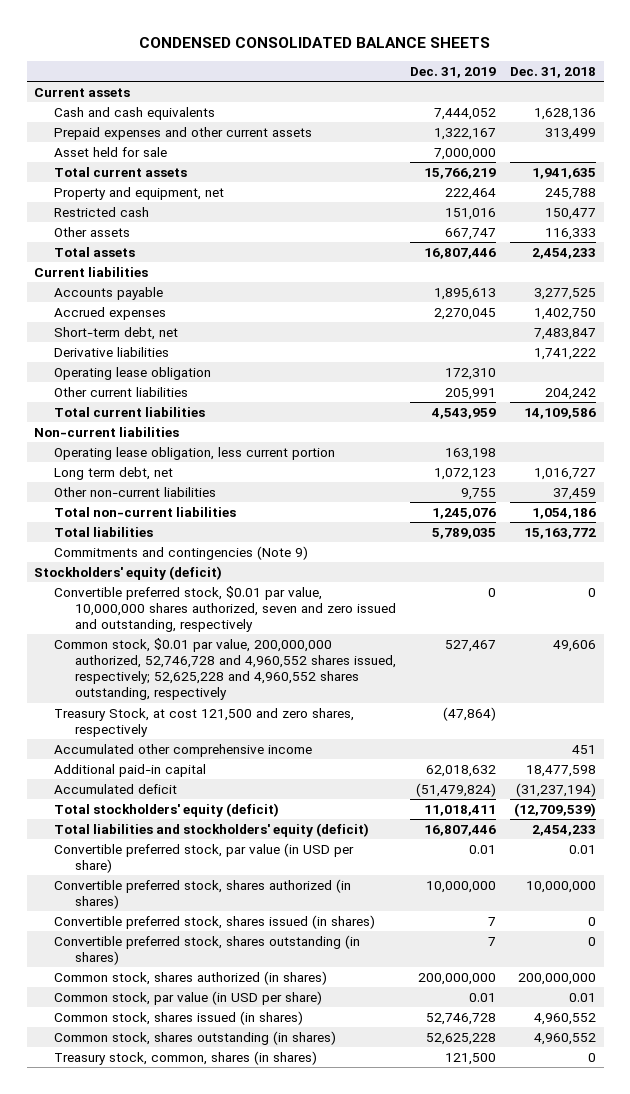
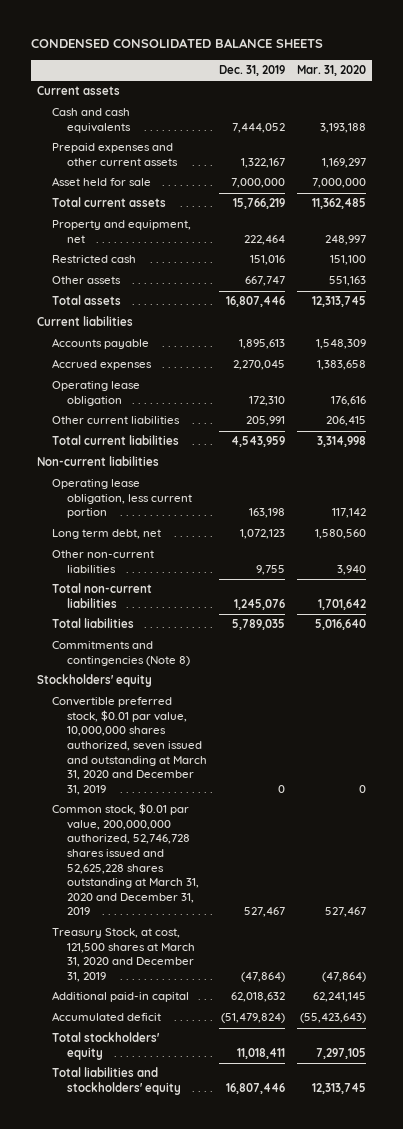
[510,67,597,79] Dec. 31, 2018 -> none
none -> [297,64,367,76] Mar. 31, 2020
[54,326,179,340] Short-term debt, net -> none
[54,346,170,357] Derivative liabilities -> none
[54,743,313,757] Accumulated other comprehensive income -> none
[54,545,309,560] Commitments and contingencies (Note 9) -> [51,641,190,666] Commitments and contingencies (Note 8)
[33,565,222,580] Stockholders' equity (deficit) -> [36,674,152,688] Stockholders' equity
[54,585,397,633] Convertible preferred stock, $0.01 par value, 10,000,000 shares authorized, seven and zero issued and outstanding, respectively -> [51,697,207,795] Convertible preferred stock, $0.01 par value, 10,000,000 shares authorized, seven issued and outstanding at March 31, 2020 and December 31, 2019
[54,637,397,701] Common stock, $0.01 par value, 200,000,000 authorized, 52,746,728 and 4,960,552 shares issued, respectively; 52,625,228 and 4,960,552 shares outstanding, respectively -> [51,803,199,916] Common stock, $0.01 par value, 200,000,000 authorized, 52,746,728 shares issued and 52,625,228 shares outstanding at March 31, 2020 and December 31, 2019
[54,707,355,738] Treasury Stock, at cost 121,500 and zero shares, respectively -> [51,928,195,983] Treasury Stock, at cost, 121,500 shares at March 31, 2020 and December 31, 2019
[54,842,355,874] Convertible preferred stock, par value (in USD per share) -> none
[54,878,352,910] Convertible preferred stock, shares authorized (in shares) -> none
[54,914,376,929] Convertible preferred stock, shares issued (in shares) -> none
[54,934,361,966] Convertible preferred stock, shares outstanding (in shares) -> none
[54,970,328,985] Common stock, shares authorized (in shares) -> none
[54,990,323,1005] Common stock, par value (in USD per share) -> none
[54,1010,304,1025] Common stock, shares issued (in shares) -> none
[54,1030,337,1045] Common stock, shares outstanding (in shares) -> none
[54,1050,318,1065] Treasury stock, common, shares (in shares) -> none
[54,802,280,817] Total stockholders' equity (deficit) -> [51,1032,160,1060] Total stockholders' equity
[54,822,370,837] Total liabilities and stockholders' equity (deficit) -> [51,1067,181,1095] Total liabilities and stockholders' equity

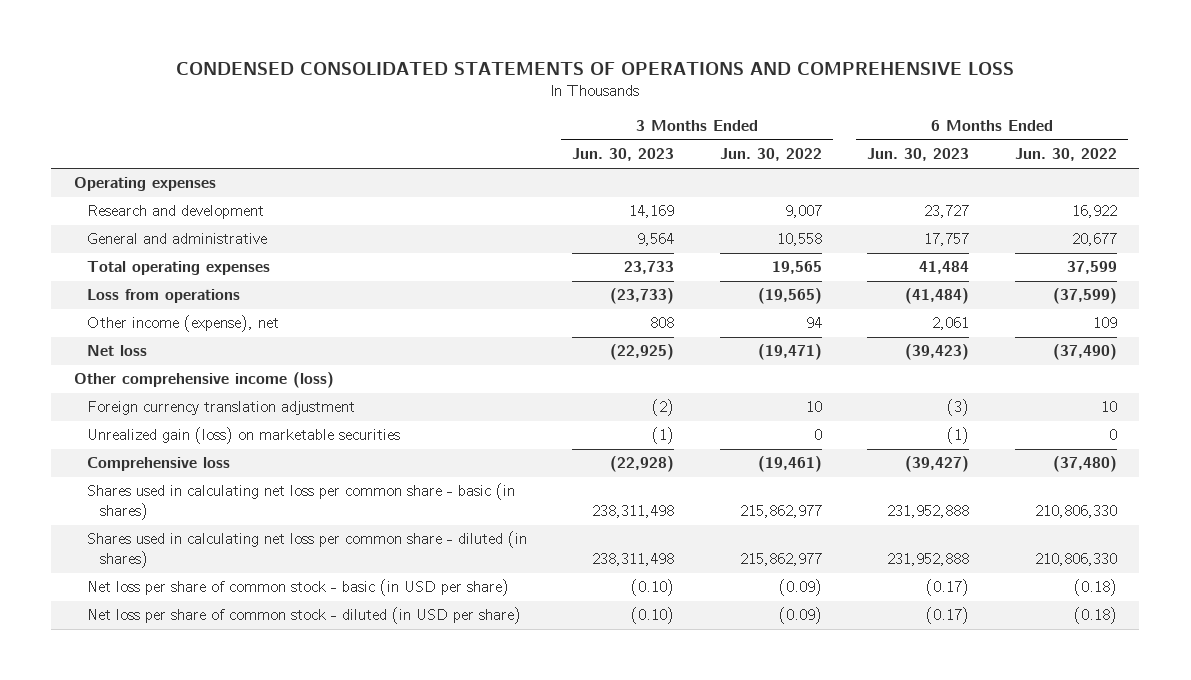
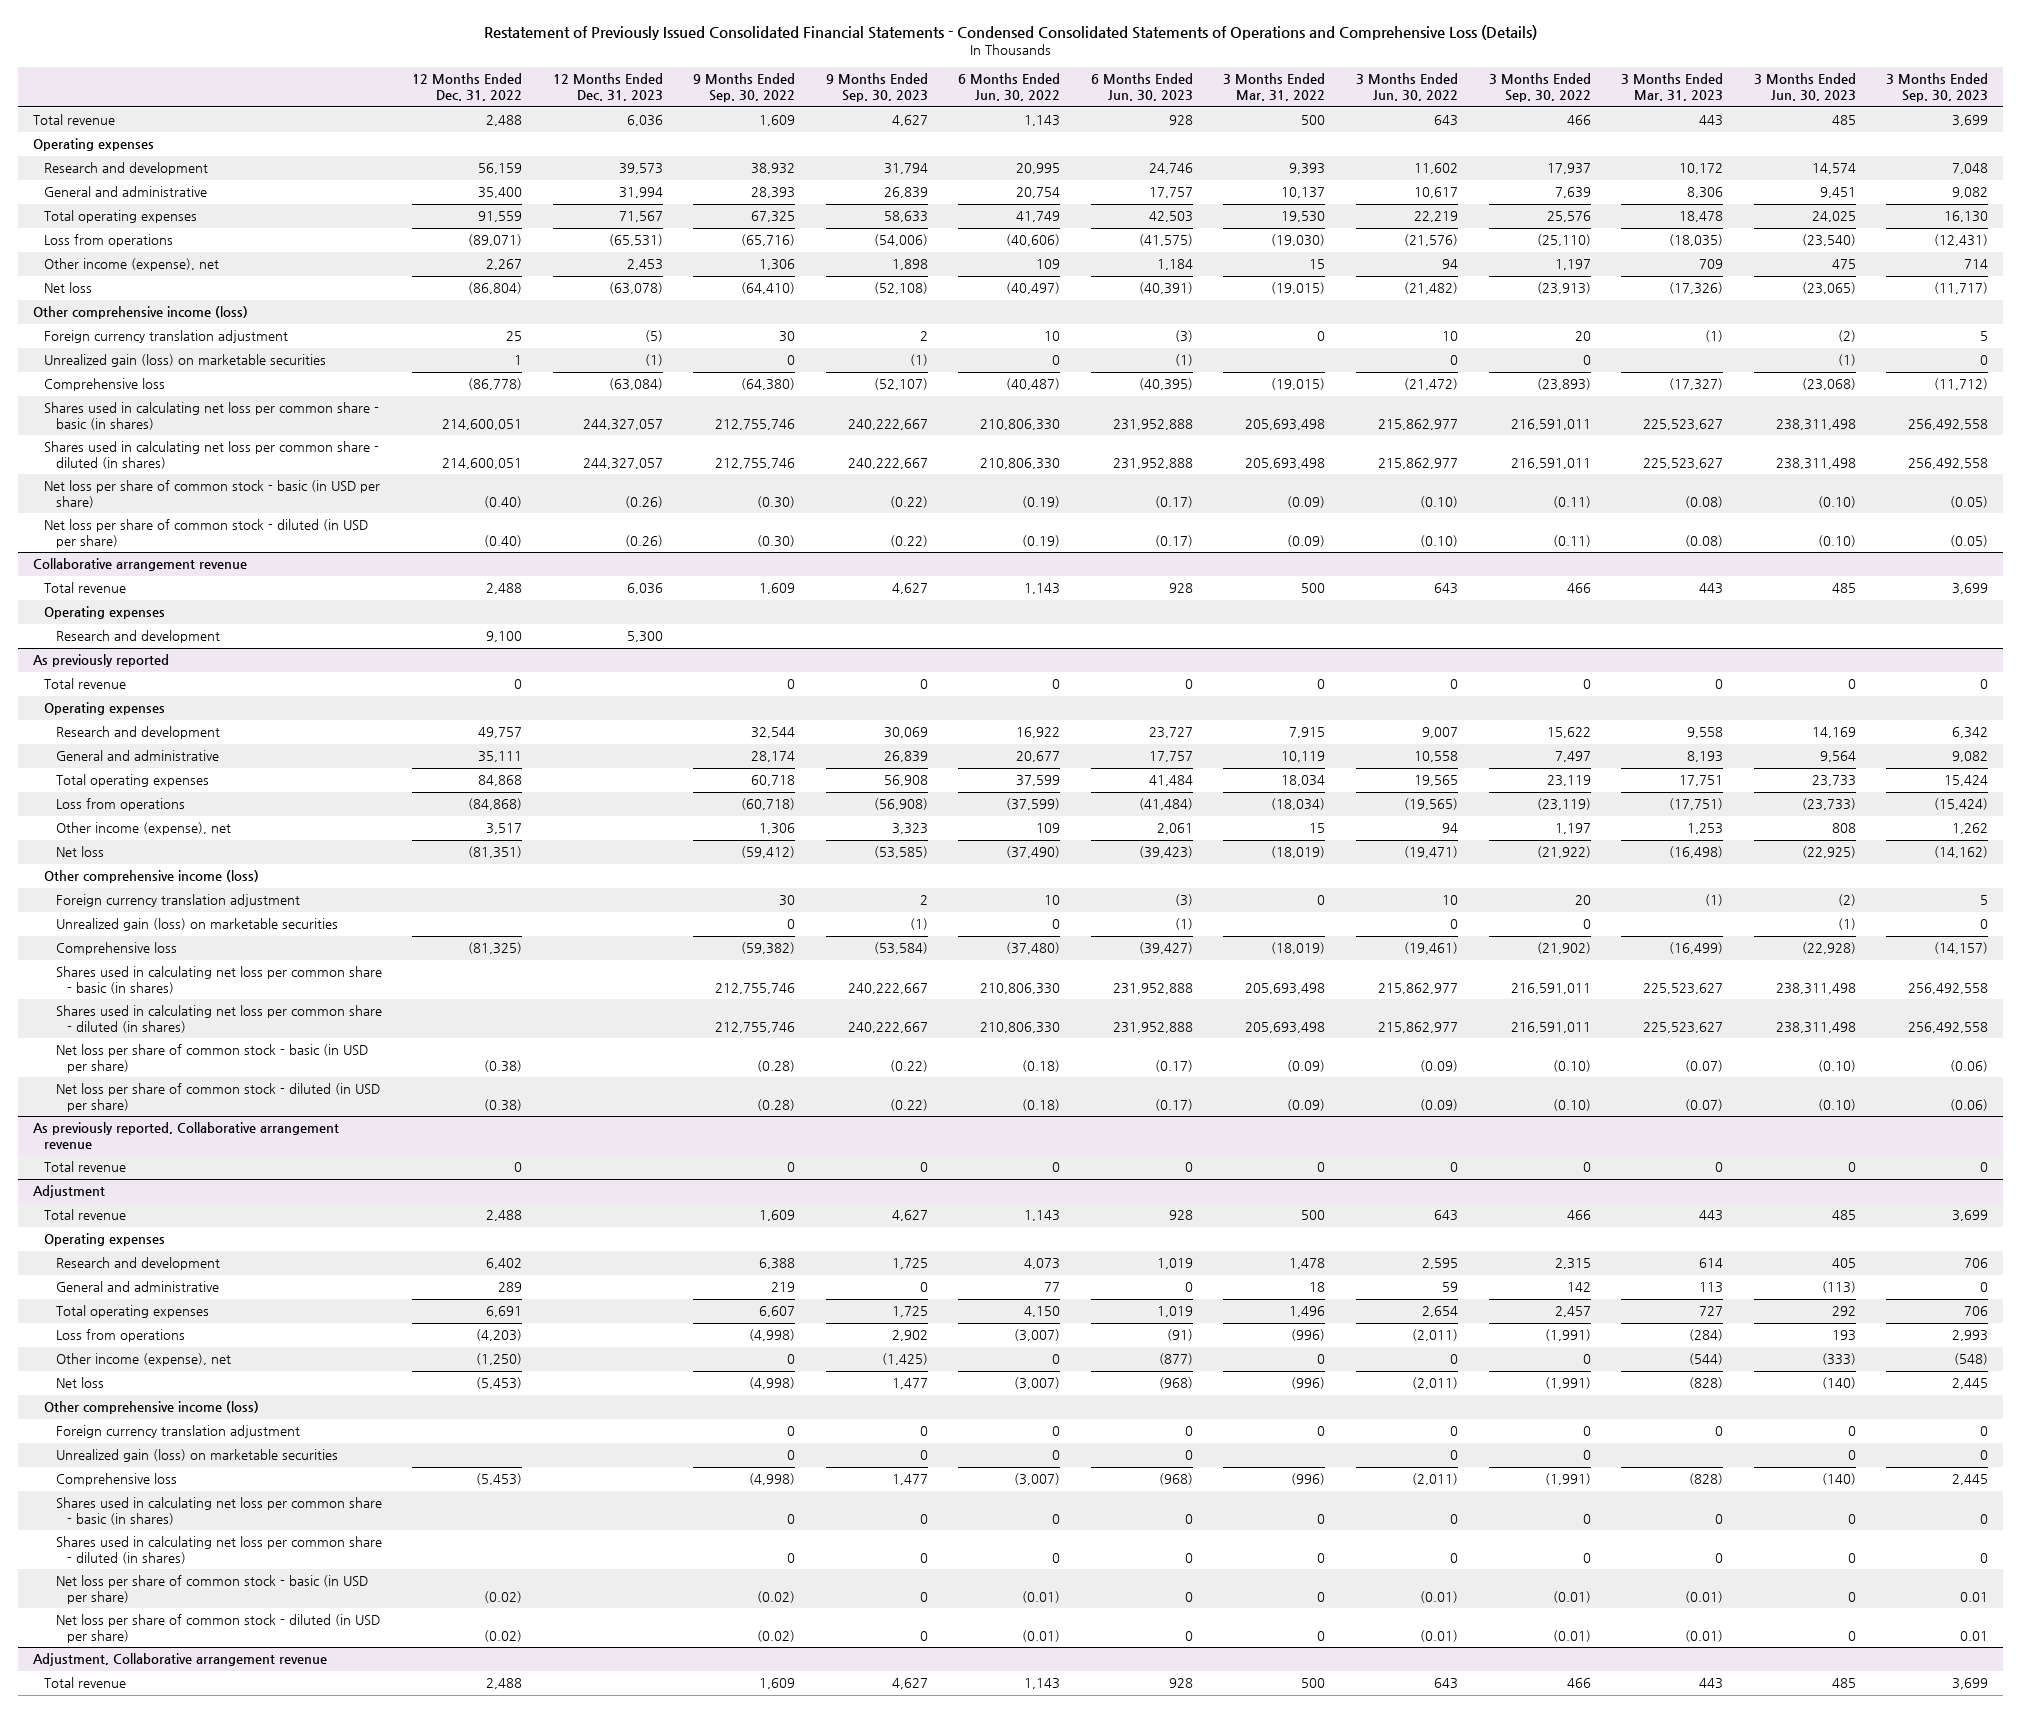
[176,62,1015,76] CONDENSED CONSOLIDATED STATEMENTS OF OPERATIONS AND COMPREHENSIVE LOSS -> [483,25,1537,41] Restatement of Previously Issued Consolidated Financial Statements - Condensed Consolidated Statements of Operations and Comprehensive Loss (Details)
none -> [412,73,523,101] 12 Months Ended Dec. 31, 2022
none -> [552,73,663,101] 12 Months Ended Dec. 31, 2023
none -> [693,73,796,102] 9 Months Ended Sep. 30, 2022
none -> [825,73,928,102] 9 Months Ended Sep. 30, 2023
none -> [1223,73,1326,101] 3 Months Ended Mar. 31, 2022
none -> [1488,73,1591,102] 3 Months Ended Sep. 30, 2022
none -> [1621,73,1724,101] 3 Months Ended Mar. 31, 2023
none -> [1886,73,1989,102] 3 Months Ended Sep. 30, 2023
none -> [33,114,116,126] Total revenue
none -> [44,162,209,176] Research and development
none -> [44,186,208,198] General and administrative
none -> [44,210,198,224] Total operating expenses
none -> [44,234,174,248] Loss from operations
none -> [44,258,220,272] Other income (expense), net
none -> [44,282,93,294] Net loss
none -> [33,306,249,320] Other comprehensive income (loss)
none -> [44,330,289,344] Foreign currency translation adjustment
none -> [44,354,327,368] Unrealized gain (loss) on marketable securities
none -> [44,378,166,392] Comprehensive loss
none -> [44,402,380,430] Shares used in calculating net loss per common share - basic (in shares)
none -> [44,441,380,469] Shares used in calculating net loss per common share - diluted (in shares)
none -> [44,480,381,508] Net loss per share of common stock - basic (in USD per share)
none -> [44,519,369,548] Net loss per share of common stock - diluted (in USD per share)
none -> [33,558,248,572] Collaborative arrangement revenue
none -> [44,582,127,594] Total revenue
none -> [44,606,166,620] Operating expenses
none -> [55,630,220,644] Research and development
none -> [33,654,170,668] As previously reported
none -> [44,678,127,690] Total revenue
none -> [44,702,166,716] Operating expenses
none -> [33,1122,340,1149] As previously reported, Collaborative arrangement revenue
none -> [44,1161,127,1173] Total revenue
none -> [33,1185,106,1199] Adjustment
none -> [44,1209,127,1221] Total revenue
none -> [44,1233,166,1247] Operating expenses
none -> [55,1257,220,1271] Research and development
none -> [55,1281,219,1293] General and administrative
none -> [55,1305,209,1319] Total operating expenses
none -> [55,1329,185,1343] Loss from operations
none -> [55,1353,231,1367] Other income (expense), net
none -> [55,1377,104,1389] Net loss
none -> [44,1401,260,1415] Other comprehensive income (loss)
none -> [55,1425,300,1439] Foreign currency translation adjustment
none -> [55,1449,338,1463] Unrealized gain (loss) on marketable securities
none -> [55,1473,177,1487] Comprehensive loss
none -> [55,1497,382,1525] Shares used in calculating net loss per common share - basic (in shares)
none -> [55,1536,382,1564] Shares used in calculating net loss per common share - diluted (in shares)
none -> [55,1575,368,1604] Net loss per share of common stock - basic (in USD per share)
none -> [55,1614,380,1643] Net loss per share of common stock - diluted (in USD per share)
none -> [33,1653,328,1667] Adjustment, Collaborative arrangement revenue
none -> [44,1677,127,1689] Total revenue

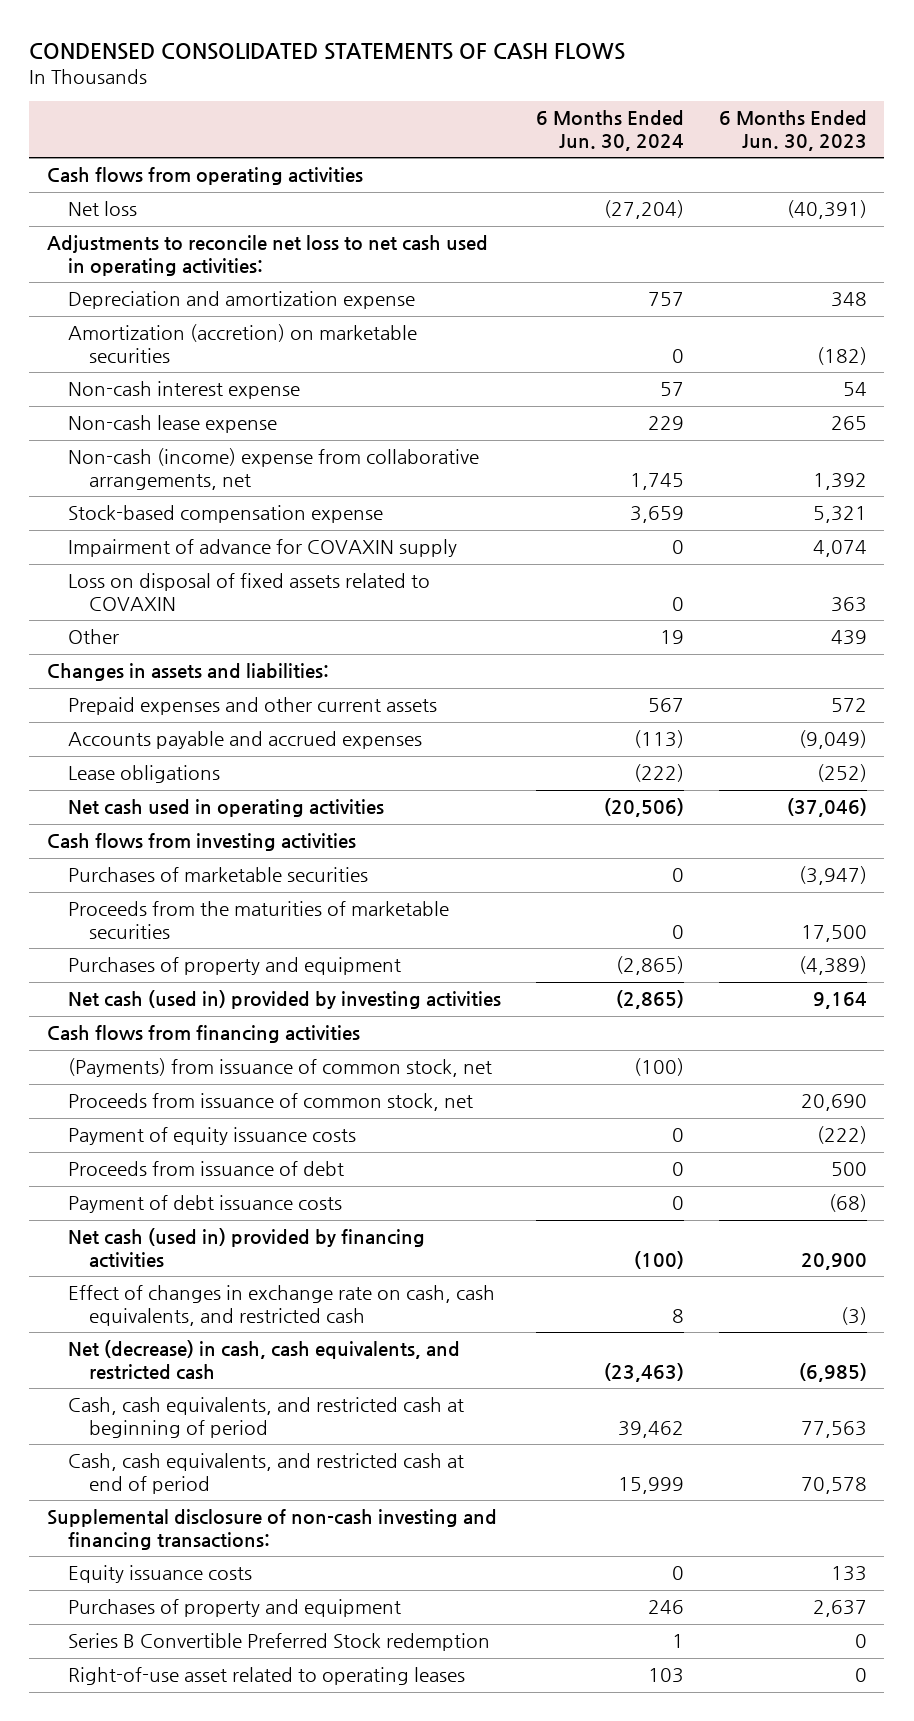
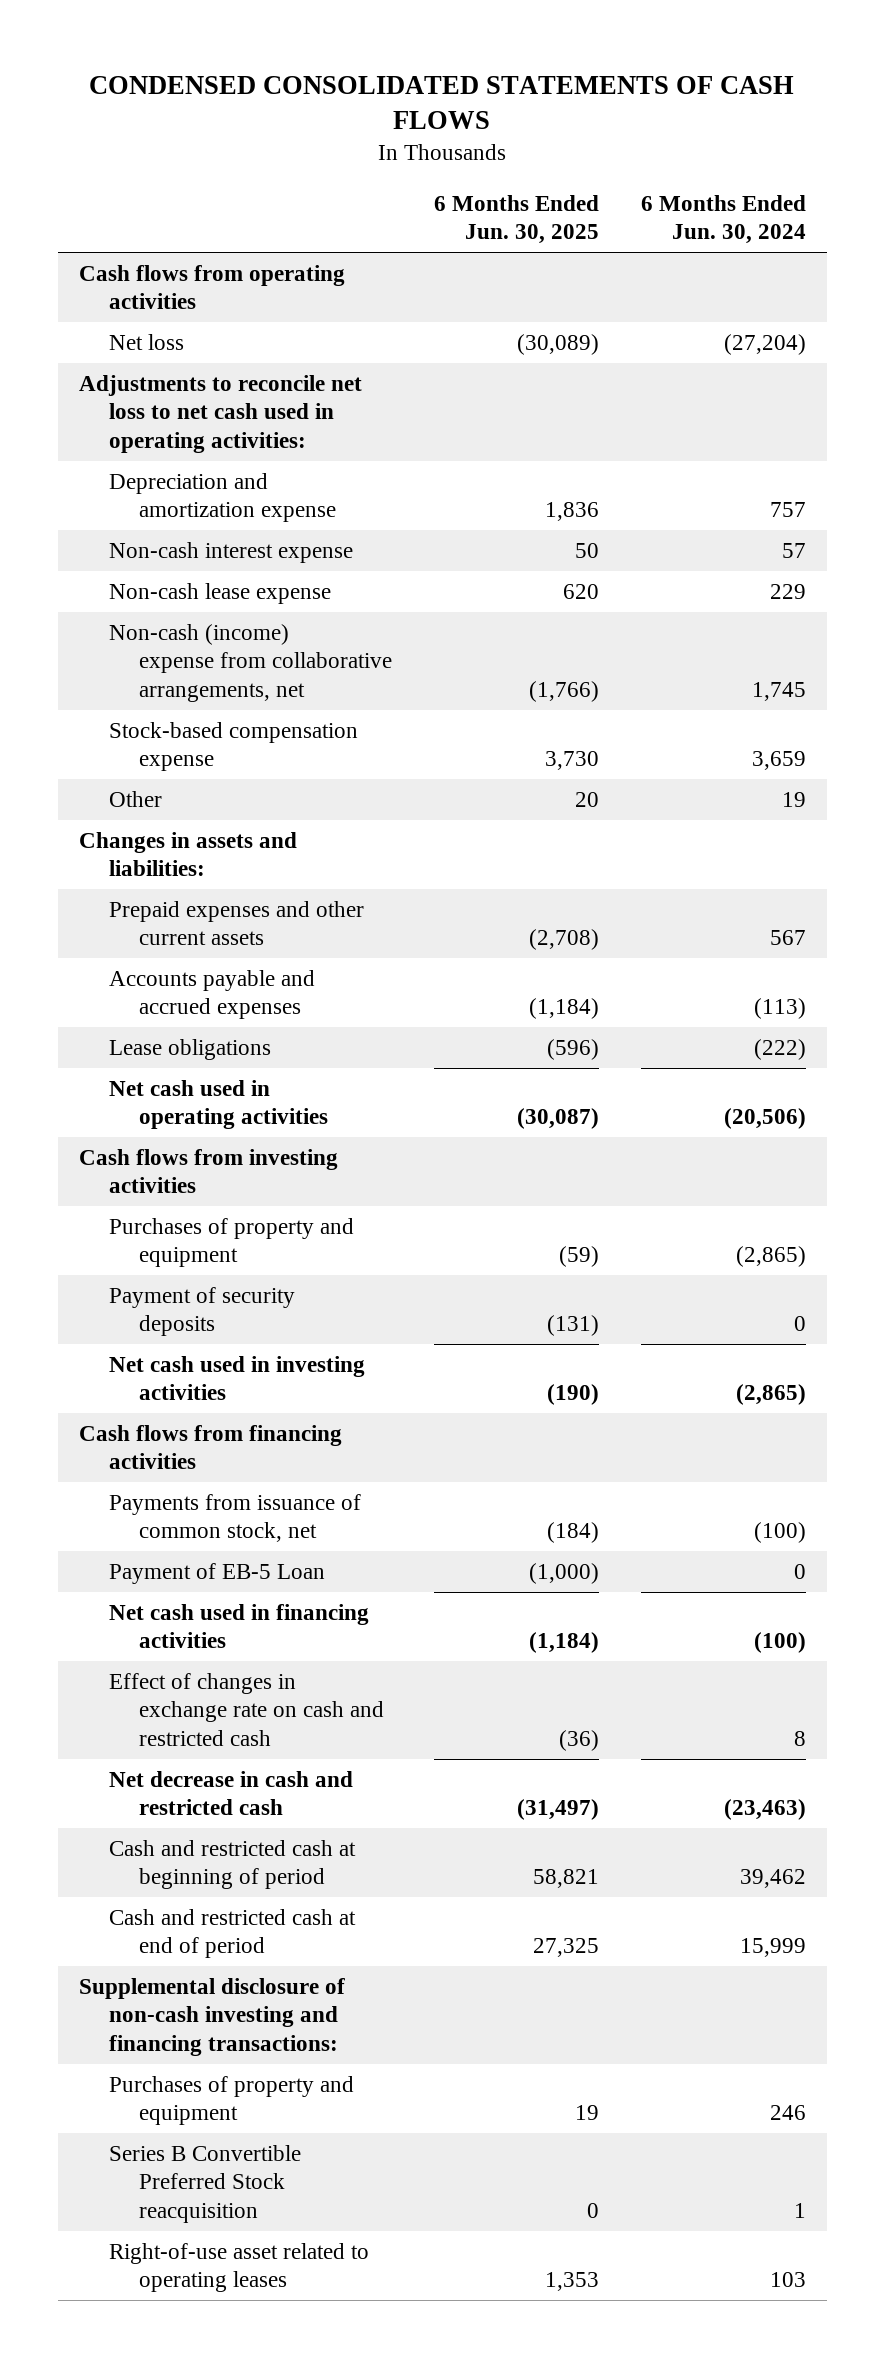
[718,110,867,151] 6 Months Ended Jun. 30, 2023 -> none
none -> [433,195,599,245] 6 Months Ended Jun. 30, 2025
[67,324,417,363] Amortization (accretion) on marketable securities -> none
[67,539,457,558] Impairment of advance for COVAXIN supply -> none
[67,573,430,611] Loss on disposal of fixed assets related to COVAXIN -> none
[67,867,368,883] Purchases of marketable securities -> none
[67,901,449,939] Proceeds from the maturities of marketable securities -> none
none -> [108,1286,295,1337] Payment of security deposits
[67,990,501,1010] Net cash (used in) provided by investing activities -> [108,1355,365,1401] Net cash used in investing activities
[67,1058,492,1078] (Payments) from issuance of common stock, net -> none
[67,1093,473,1112] Proceeds from issuance of common stock, net -> none
[67,1161,344,1177] Proceeds from issuance of debt -> none
[67,1195,342,1214] Payment of debt issuance costs -> none
[67,1127,356,1146] Payment of equity issuance costs -> [108,1493,361,1543] Payments from issuance of common stock, net
[671,1128,684,1143] 0 -> [753,1522,806,1544] (100)
none -> [108,1562,325,1584] Payment of EB-5 Loan
[67,1228,425,1268] Net cash (used in) provided by financing activities -> [108,1603,369,1649] Net cash used in financing activities
[67,1285,495,1326] Effect of changes in exchange rate on cash, cash equivalents, and restricted cash -> [108,1672,384,1746] Effect of changes in exchange rate on cash and restricted cash
[67,1340,460,1380] Net (decrease) in cash, cash equivalents, and restricted cash -> [108,1770,353,1816] Net decrease in cash and restricted cash
[67,1397,464,1438] Cash, cash equivalents, and restricted cash at beginning of period -> [108,1839,356,1890] Cash and restricted cash at beginning of period
[67,1453,464,1494] Cash, cash equivalents, and restricted cash at end of period -> [108,1908,356,1959] Cash and restricted cash at end of period
[67,1565,252,1584] Equity issuance costs -> none
[67,1633,490,1652] Series B Convertible Preferred Stock redemption -> [108,2144,301,2223] Series B Convertible Preferred Stock reacquisition

